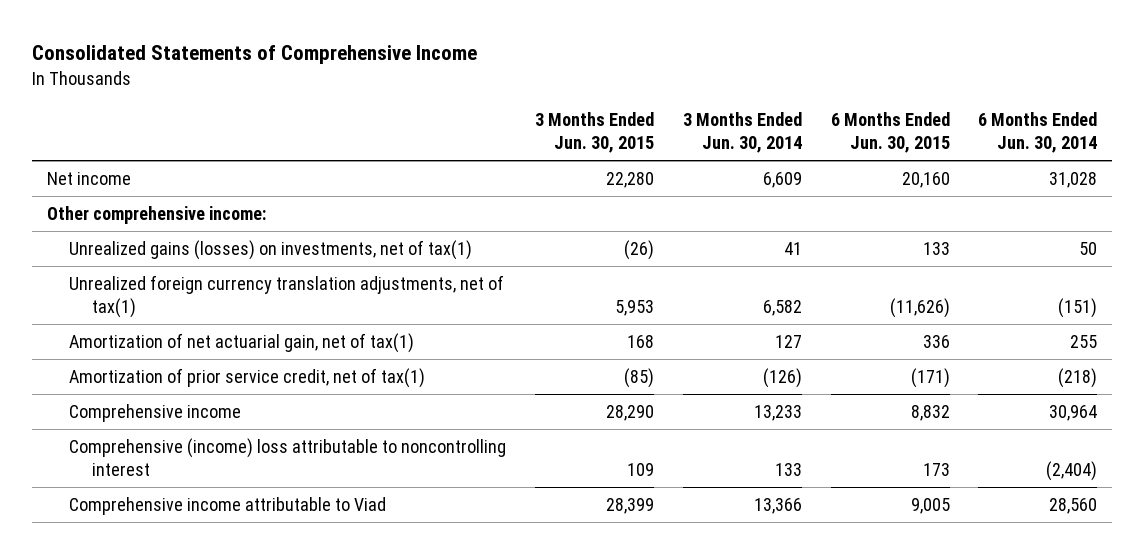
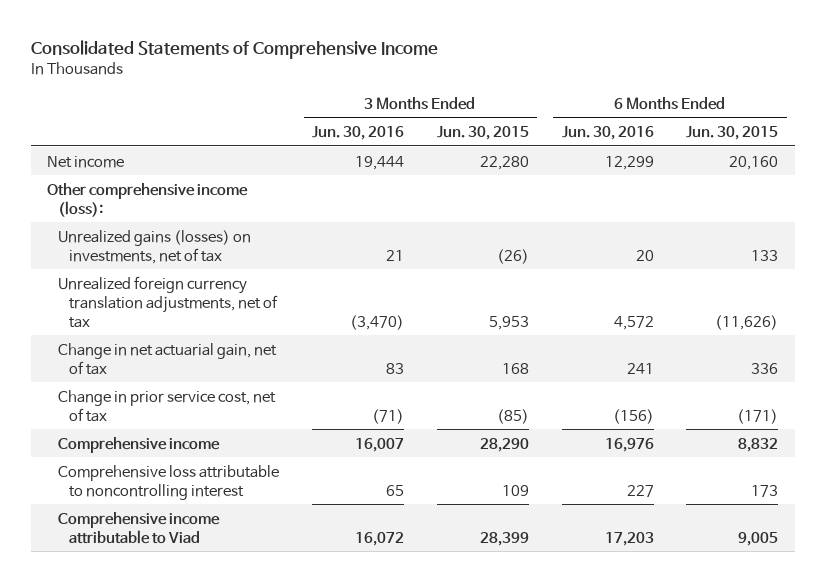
[682,112,802,154] 3 Months Ended Jun. 30, 2014 -> none
[978,112,1098,154] 6 Months Ended Jun. 30, 2014 -> none
none -> [312,126,405,141] Jun. 30, 2016
none -> [561,126,654,141] Jun. 30, 2016
[46,205,266,224] Other comprehensive income: -> [47,182,249,217] Other comprehensive income (loss):
[69,239,473,260] Unrealized gains (losses) on investments, net of tax(1) -> [58,229,252,264] Unrealized gains (losses) on investments, net of tax
[69,274,505,318] Unrealized foreign currency translation adjustments, net of tax(1) -> [58,275,279,328] Unrealized foreign currency translation adjustments, net of tax
[69,332,415,353] Amortization of net actuarial gain, net of tax(1) -> [58,342,278,375] Change in net actuarial gain, net of tax
[69,367,426,388] Amortization of prior service credit, net of tax(1) -> [58,389,277,422] Change in prior service cost, net of tax
[69,437,507,476] Comprehensive (income) loss attributable to noncontrolling interest -> [58,464,280,500] Comprehensive loss attributable to noncontrolling interest

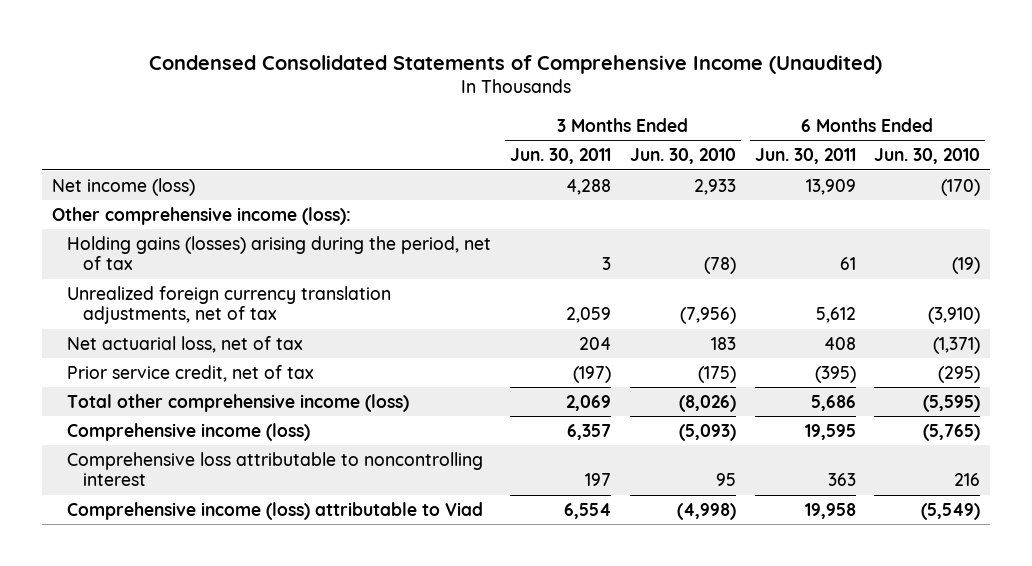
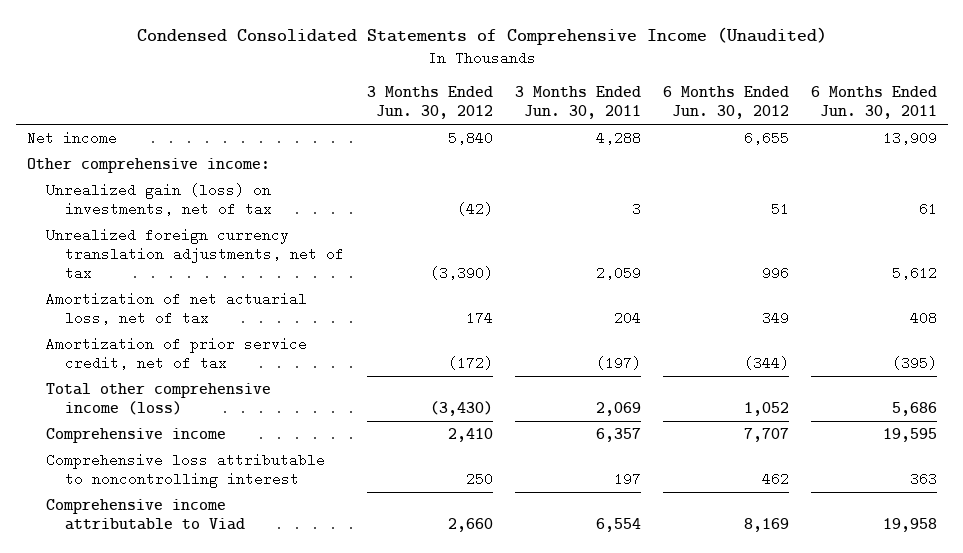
[629,148,736,165] Jun. 30, 2010 -> none
[874,148,981,165] Jun. 30, 2010 -> none
none -> [366,86,493,120] 3 Months Ended Jun. 30, 2012
none -> [662,86,789,120] 6 Months Ended Jun. 30, 2012
[51,177,195,196] Net income (loss) -> [26,131,117,146] Net income
[51,206,351,225] Other comprehensive income (loss): -> [26,158,270,174] Other comprehensive income:
[67,235,492,271] Holding gains (losses) arising during the period, net of tax -> [46,183,273,217] Unrealized gain (loss) on investments, net of tax
[67,335,304,353] Net actuarial loss, net of tax -> [46,292,308,326] Amortization of net actuarial loss, net of tax
[67,364,315,382] Prior service credit, net of tax -> [46,337,308,371] Amortization of prior service credit, net of tax
[67,422,311,441] Comprehensive income (loss) -> [46,428,227,444] Comprehensive income
[67,501,484,520] Comprehensive income (loss) attributable to Viad -> [46,499,246,531] Comprehensive income attributable to Viad

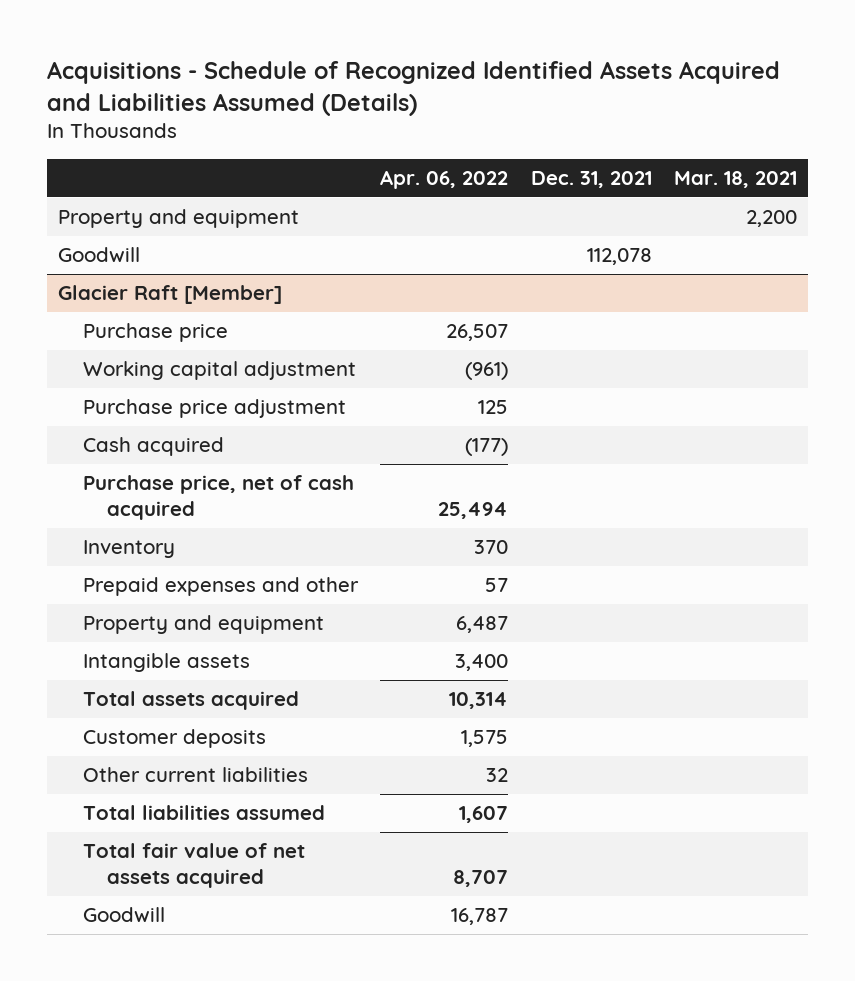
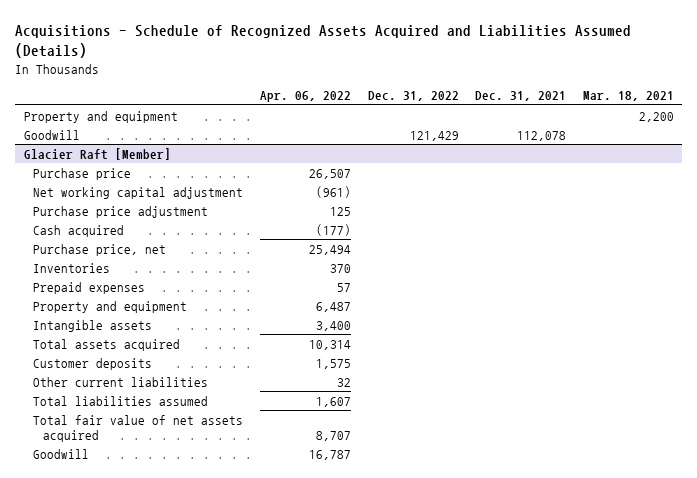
[47,60,781,116] Acquisitions - Schedule of Recognized Identified Assets Acquired and Liabilities Assumed (Details) -> [15,25,632,59] Acquisitions - Schedule of Recognized Assets Acquired and Liabilities Assumed (Details)
none -> [367,91,459,102] Dec. 31, 2022
[82,361,356,381] Working capital adjustment -> [33,186,244,199] Net working capital adjustment
[82,475,354,520] Purchase price, net of cash acquired -> [33,243,167,256] Purchase price, net
[82,540,175,559] Inventory -> [33,262,111,273] Inventories
[82,577,359,597] Prepaid expenses and other -> [33,281,146,294] Prepaid expenses

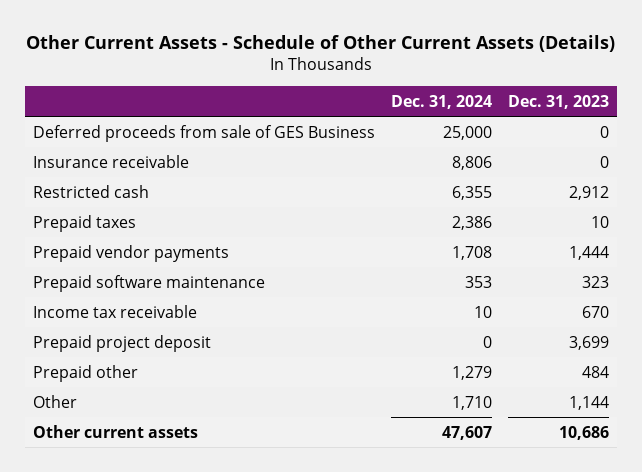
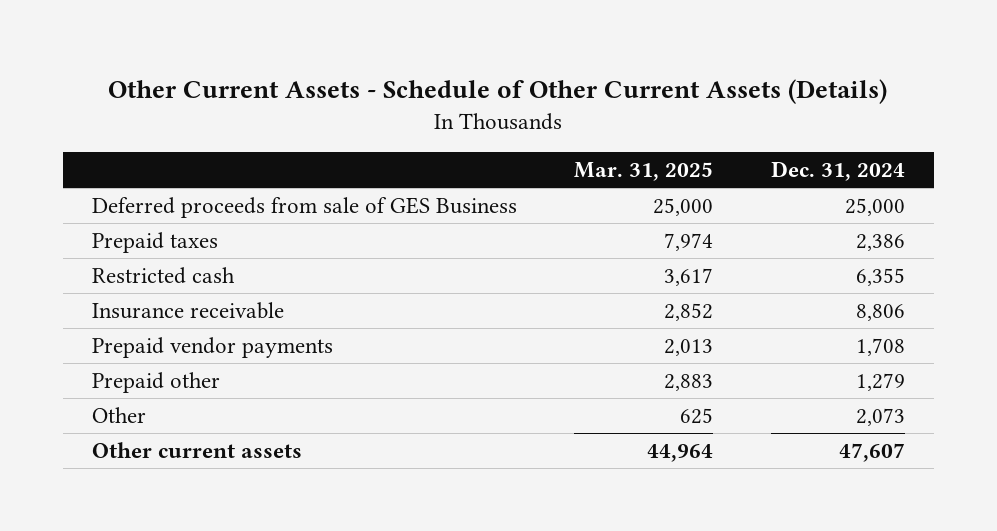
[508,94,610,109] Dec. 31, 2023 -> none
none -> [574,162,714,182] Mar. 31, 2025
[32,184,149,198] Restricted cash -> [91,266,235,284] Restricted cash
[32,154,189,168] Insurance receivable -> [91,301,284,319] Insurance receivable
[32,274,265,292] Prepaid software maintenance -> none
[32,304,197,318] Income tax receivable -> none
[32,334,211,352] Prepaid project deposit -> none
[451,395,492,410] 1,710 -> [855,407,905,426] 2,073

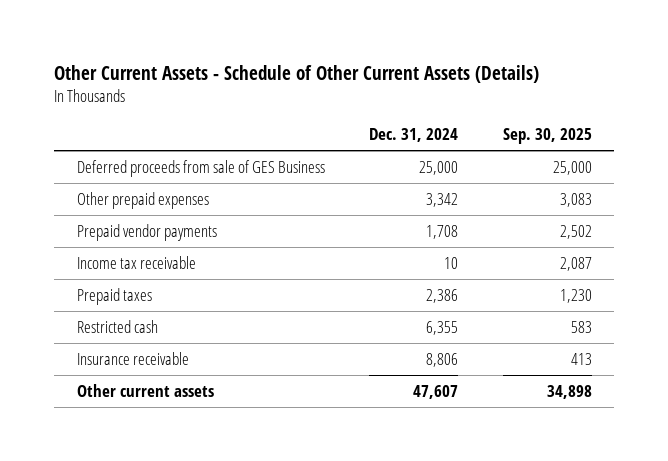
[574,162,714,182] Mar. 31, 2025 -> none
none -> [502,128,592,145] Sep. 30, 2025
none -> [76,191,209,209] Other prepaid expenses
[91,336,333,358] Prepaid vendor payments -> [76,223,217,241] Prepaid vendor payments
none -> [76,255,196,269] Income tax receivable
[91,371,220,393] Prepaid other -> none
[91,406,146,423] Other -> none

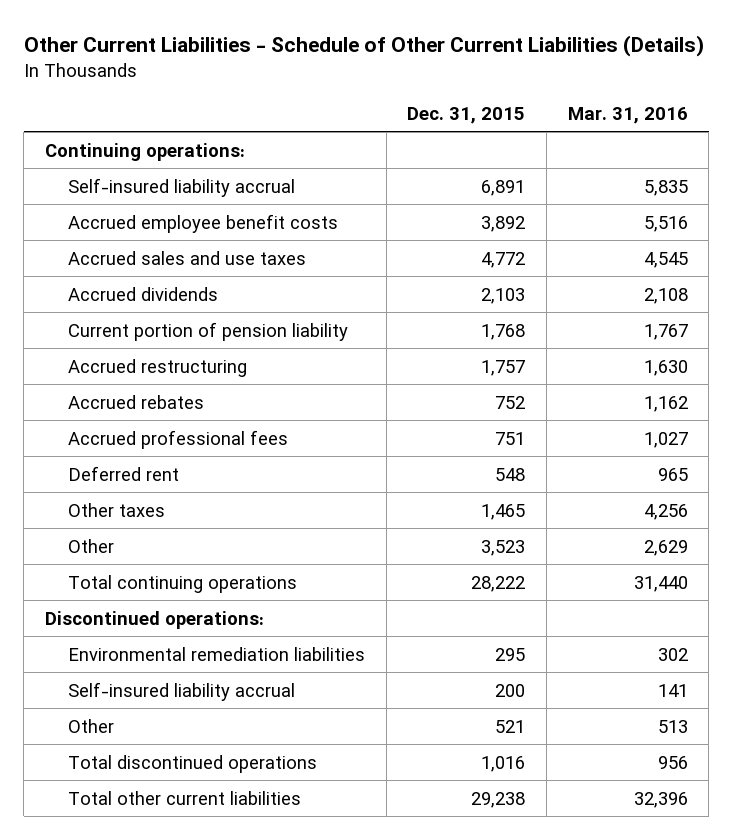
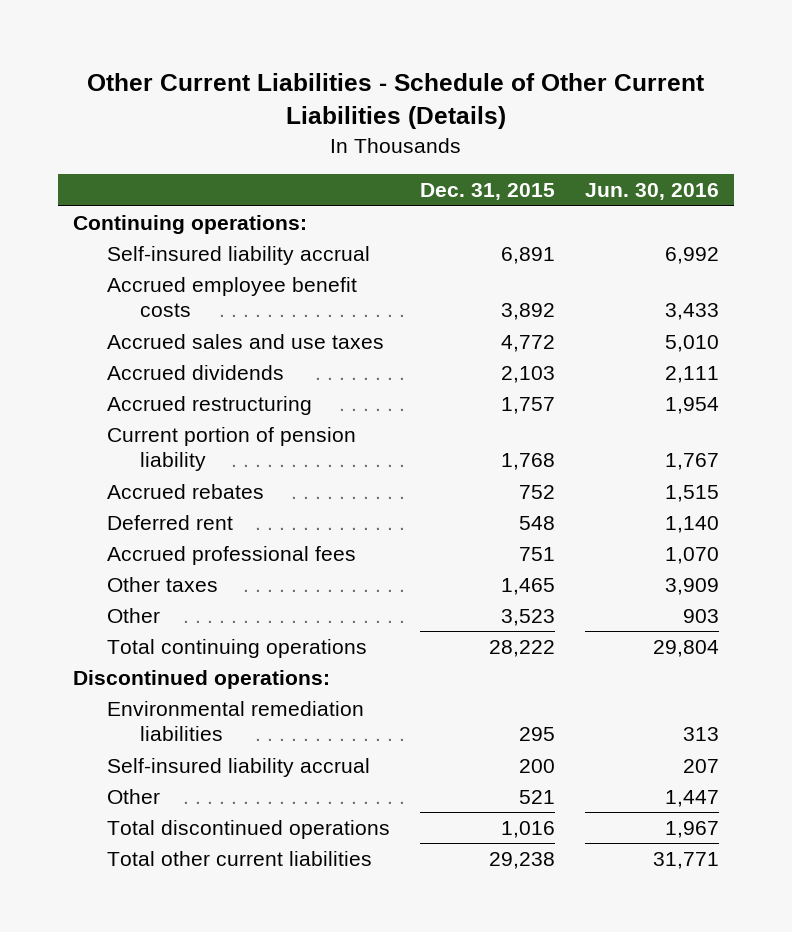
[567,106,688,124] Mar. 31, 2016 -> none
none -> [584,183,719,201] Jun. 30, 2016
[67,321,348,341] Current portion of pension liability -> [106,426,356,472] Current portion of pension liability
[67,429,288,449] Accrued professional fees -> [106,545,356,565] Accrued professional fees

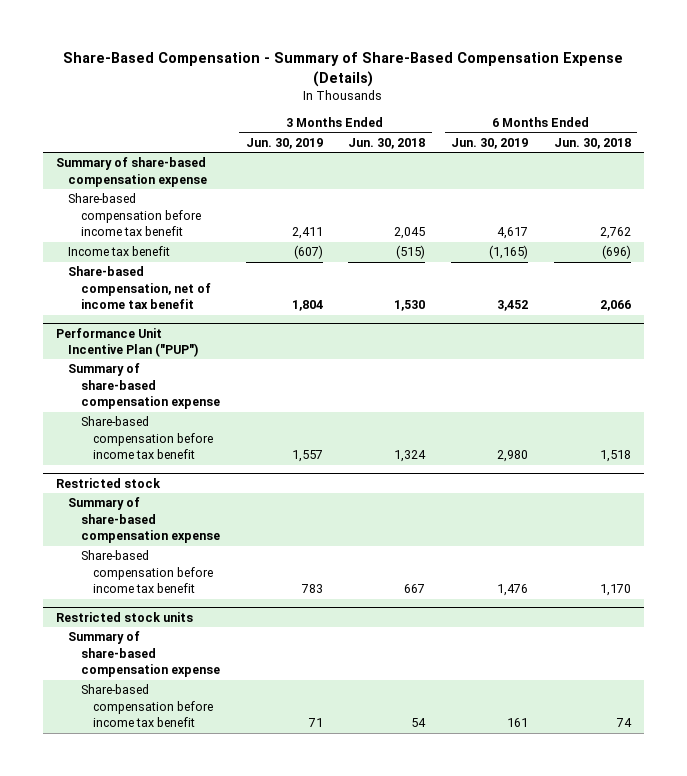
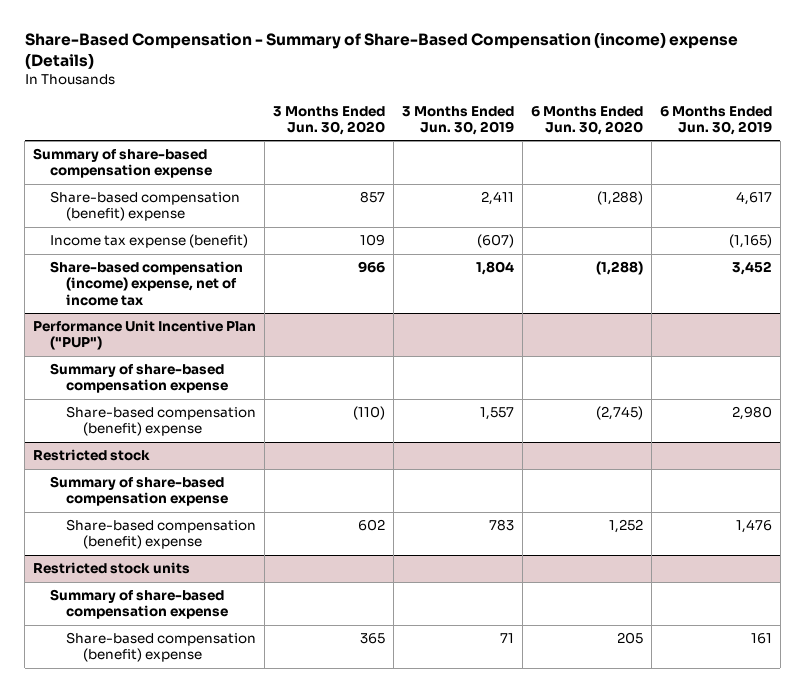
[63,51,624,87] Share-Based Compensation - Summary of Share-Based Compensation Expense (Details) -> [24,32,738,70] Share-Based Compensation - Summary of Share-Based Compensation (income) expense (Details)
[348,137,426,149] Jun. 30, 2018 -> none
[553,137,631,149] Jun. 30, 2018 -> none
none -> [273,105,386,136] 3 Months Ended Jun. 30, 2020
none -> [531,105,644,136] 6 Months Ended Jun. 30, 2020
[68,193,201,237] Share-based compensation before income tax benefit -> [49,191,240,222] Share-based compensation (benefit) expense
[68,246,171,257] Income tax benefit -> [49,234,248,249] Income tax expense (benefit)
[68,266,211,310] Share-based compensation, net of income tax benefit -> [49,261,243,306] Share-based compensation (income) expense, net of income tax
[80,416,214,460] Share-based compensation before income tax benefit -> [66,406,257,437] Share-based compensation (benefit) expense
[80,550,214,594] Share-based compensation before income tax benefit -> [66,519,257,550] Share-based compensation (benefit) expense
[80,684,214,728] Share-based compensation before income tax benefit -> [66,632,257,663] Share-based compensation (benefit) expense

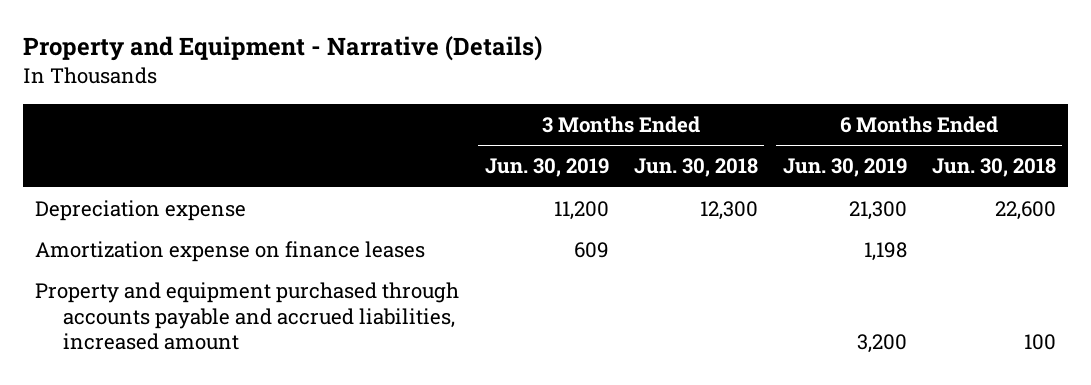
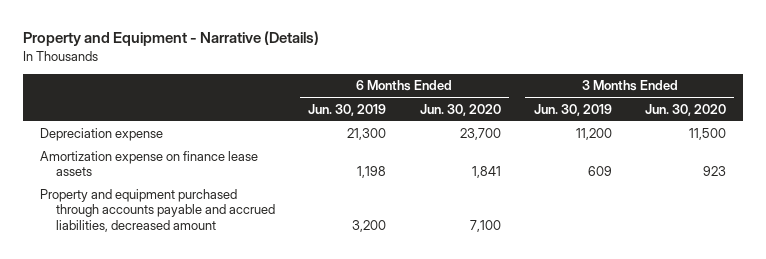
[633,158,758,178] Jun. 30, 2018 -> none
[931,158,1056,178] Jun. 30, 2018 -> none
none -> [419,103,501,116] Jun. 30, 2020
none -> [644,103,726,116] Jun. 30, 2020
[35,241,426,263] Amortization expense on finance leases -> [39,151,258,177] Amortization expense on finance lease assets
[35,282,460,351] Property and equipment purchased through accounts payable and accrued liabilities, increased amount -> [39,189,276,232] Property and equipment purchased through accounts payable and accrued liabilities, decreased amount

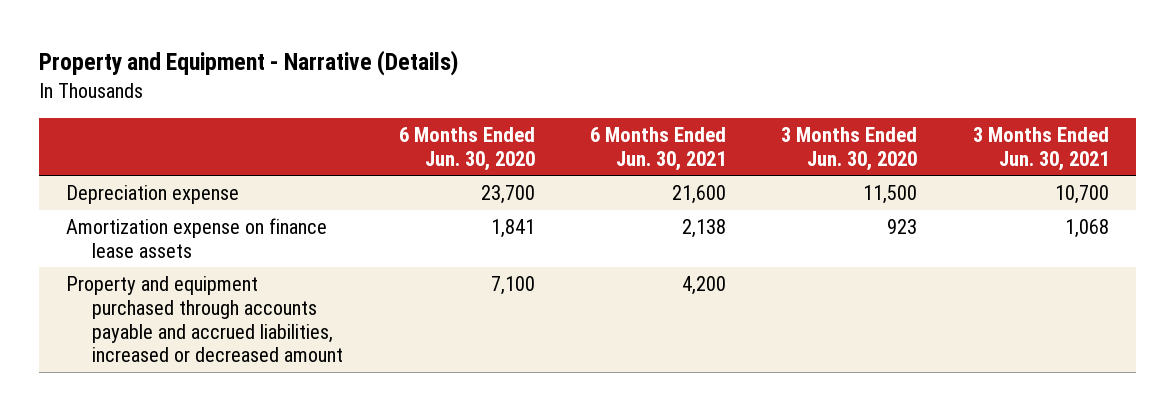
[308,103,387,116] Jun. 30, 2019 -> none
[533,103,612,116] Jun. 30, 2019 -> none
none -> [589,126,726,171] 6 Months Ended Jun. 30, 2021
none -> [972,126,1109,171] 3 Months Ended Jun. 30, 2021
[39,189,276,232] Property and equipment purchased through accounts payable and accrued liabilities, decreased amount -> [66,276,344,363] Property and equipment purchased through accounts payable and accrued liabilities, increased or decreased amount

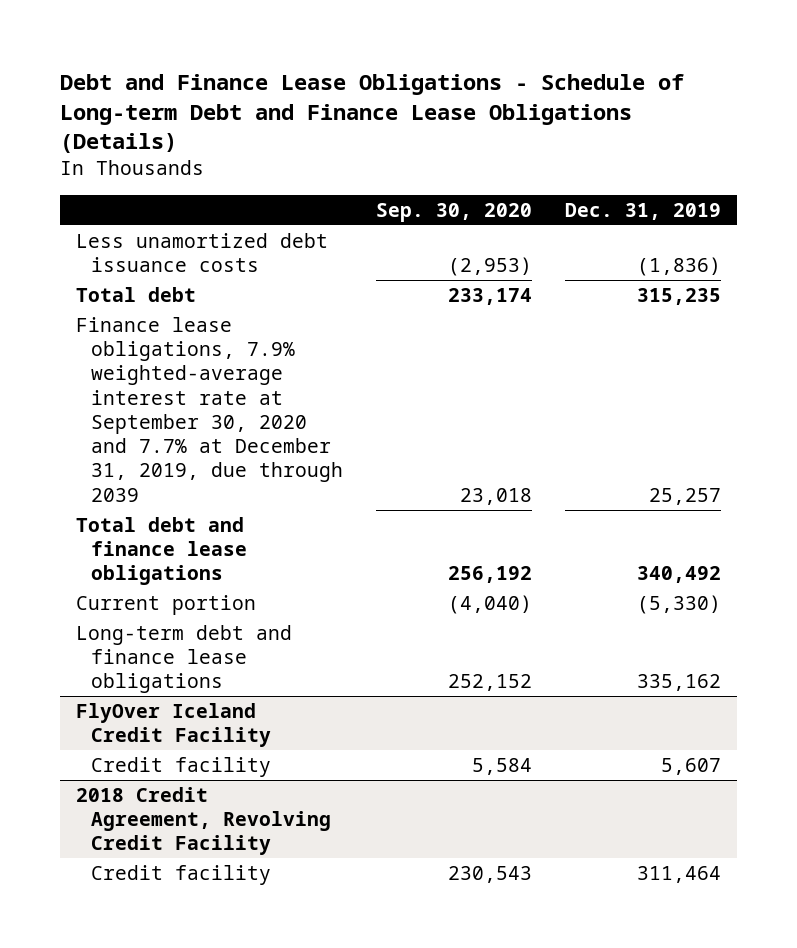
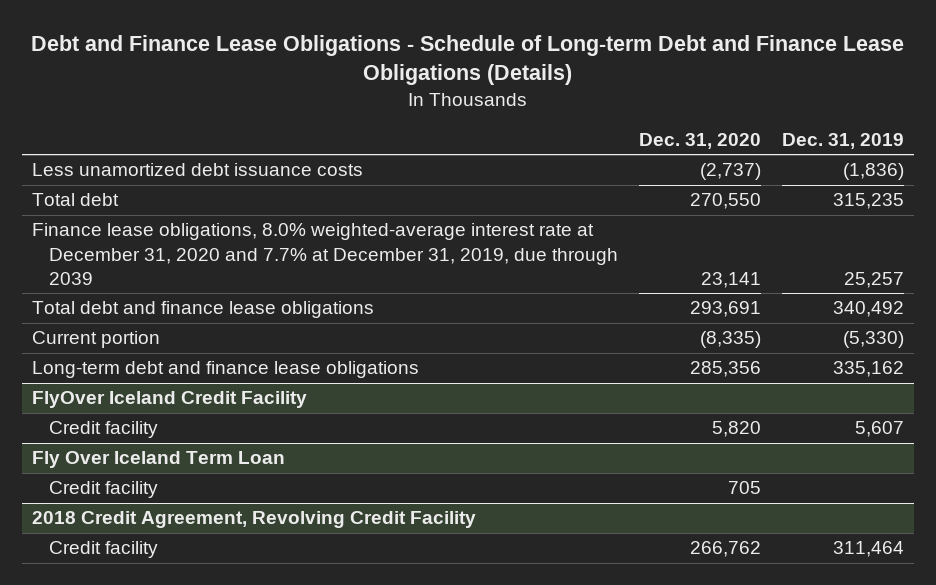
[375,202,532,222] Sep. 30, 2020 -> none
none -> [638,132,761,149] Dec. 31, 2020
[76,316,343,502] Finance lease obligations, 7.9% weighted-average interest rate at September 30, 2020 and 7.7% at December 31, 2019, due through 2039 -> [32,223,619,285] Finance lease obligations, 8.0% weighted-average interest rate at December 31, 2020 and 7.7% at December 31, 2019, due through 2039
none -> [32,451,286,469] Fly Over Iceland Term Loan
none -> [49,481,159,499] Credit facility

